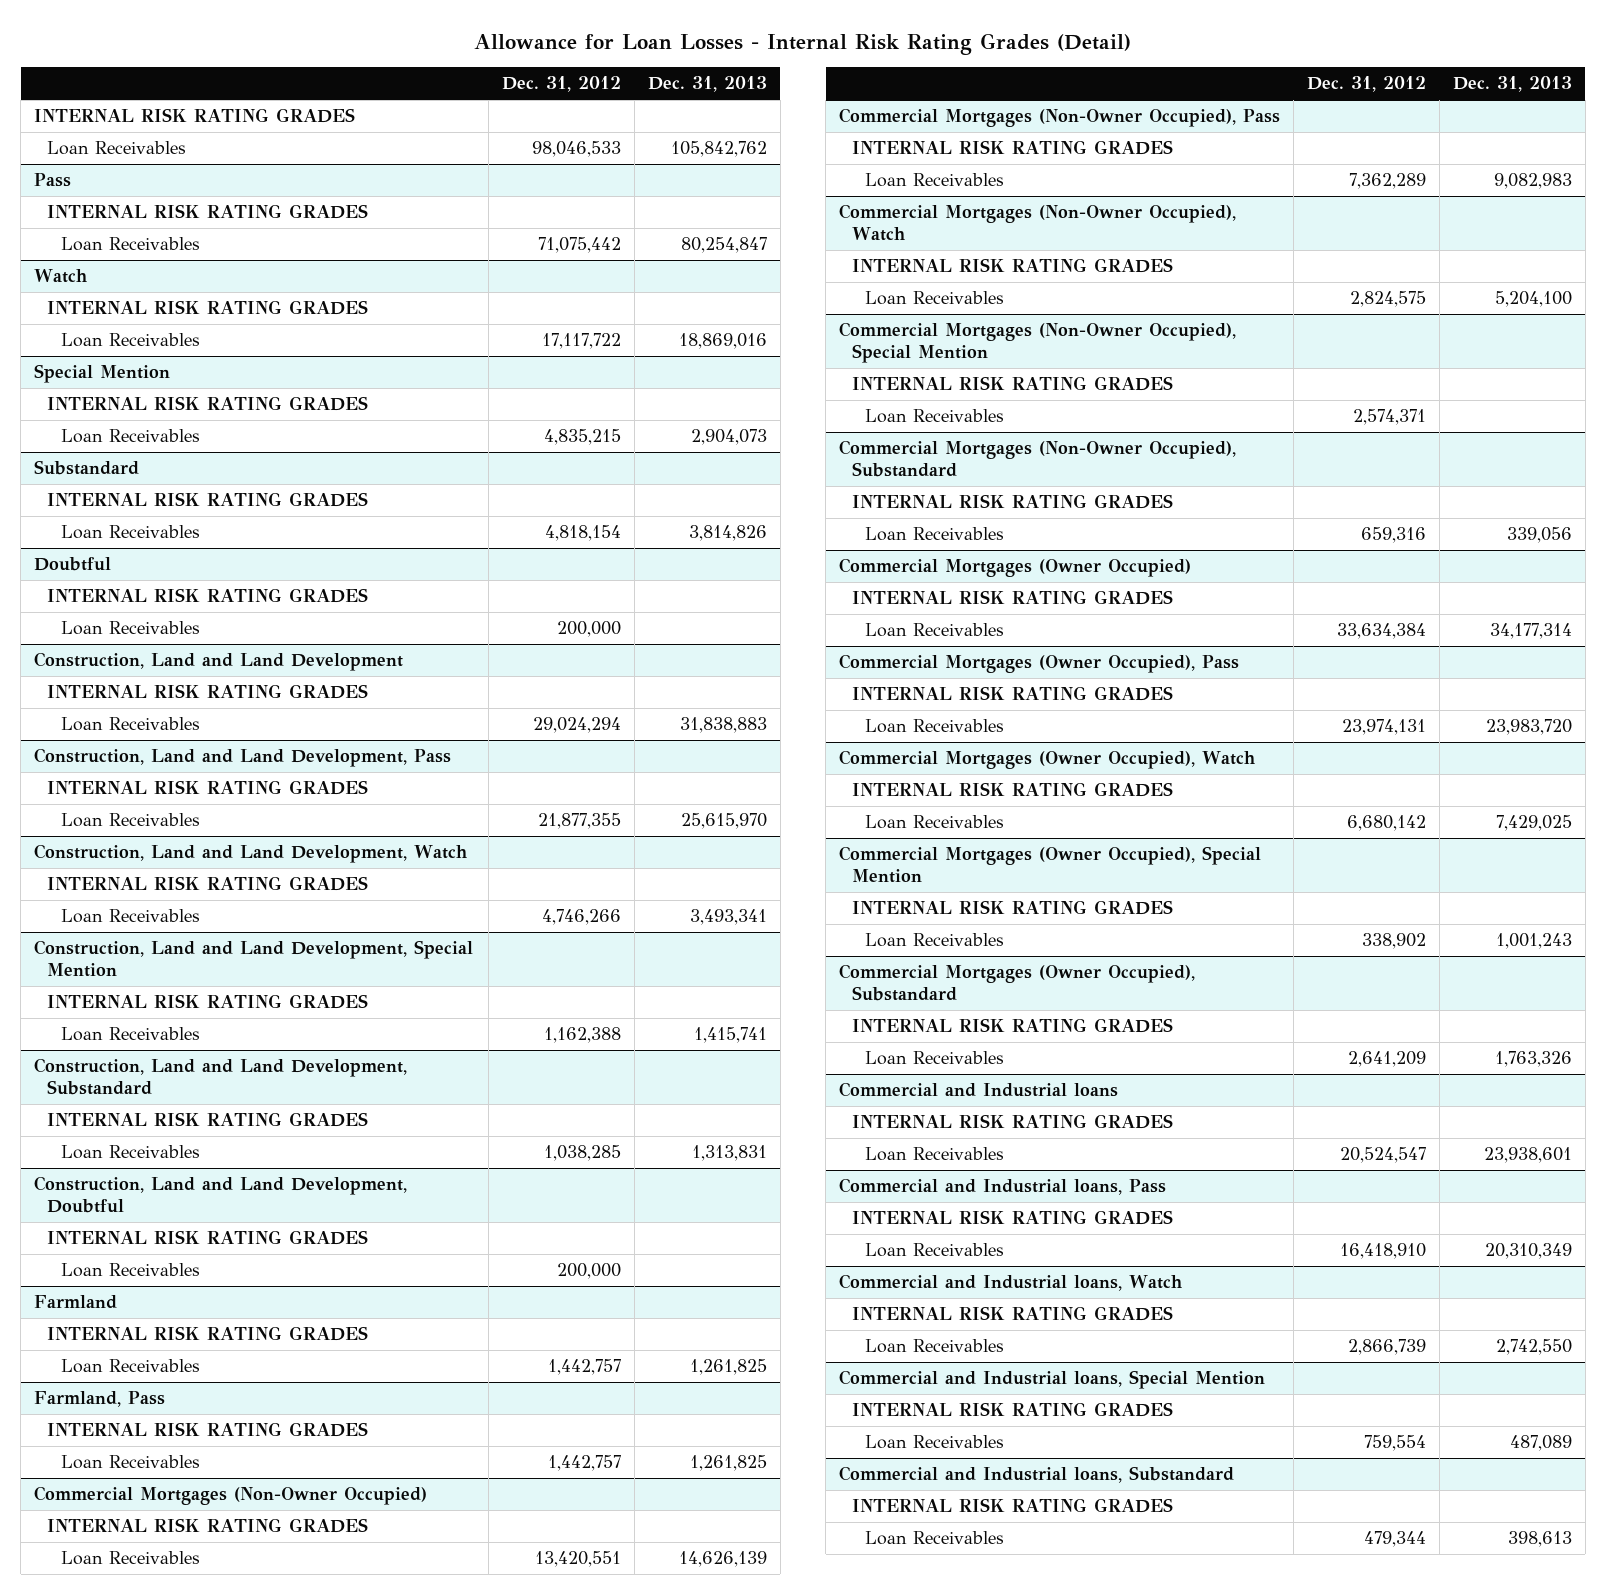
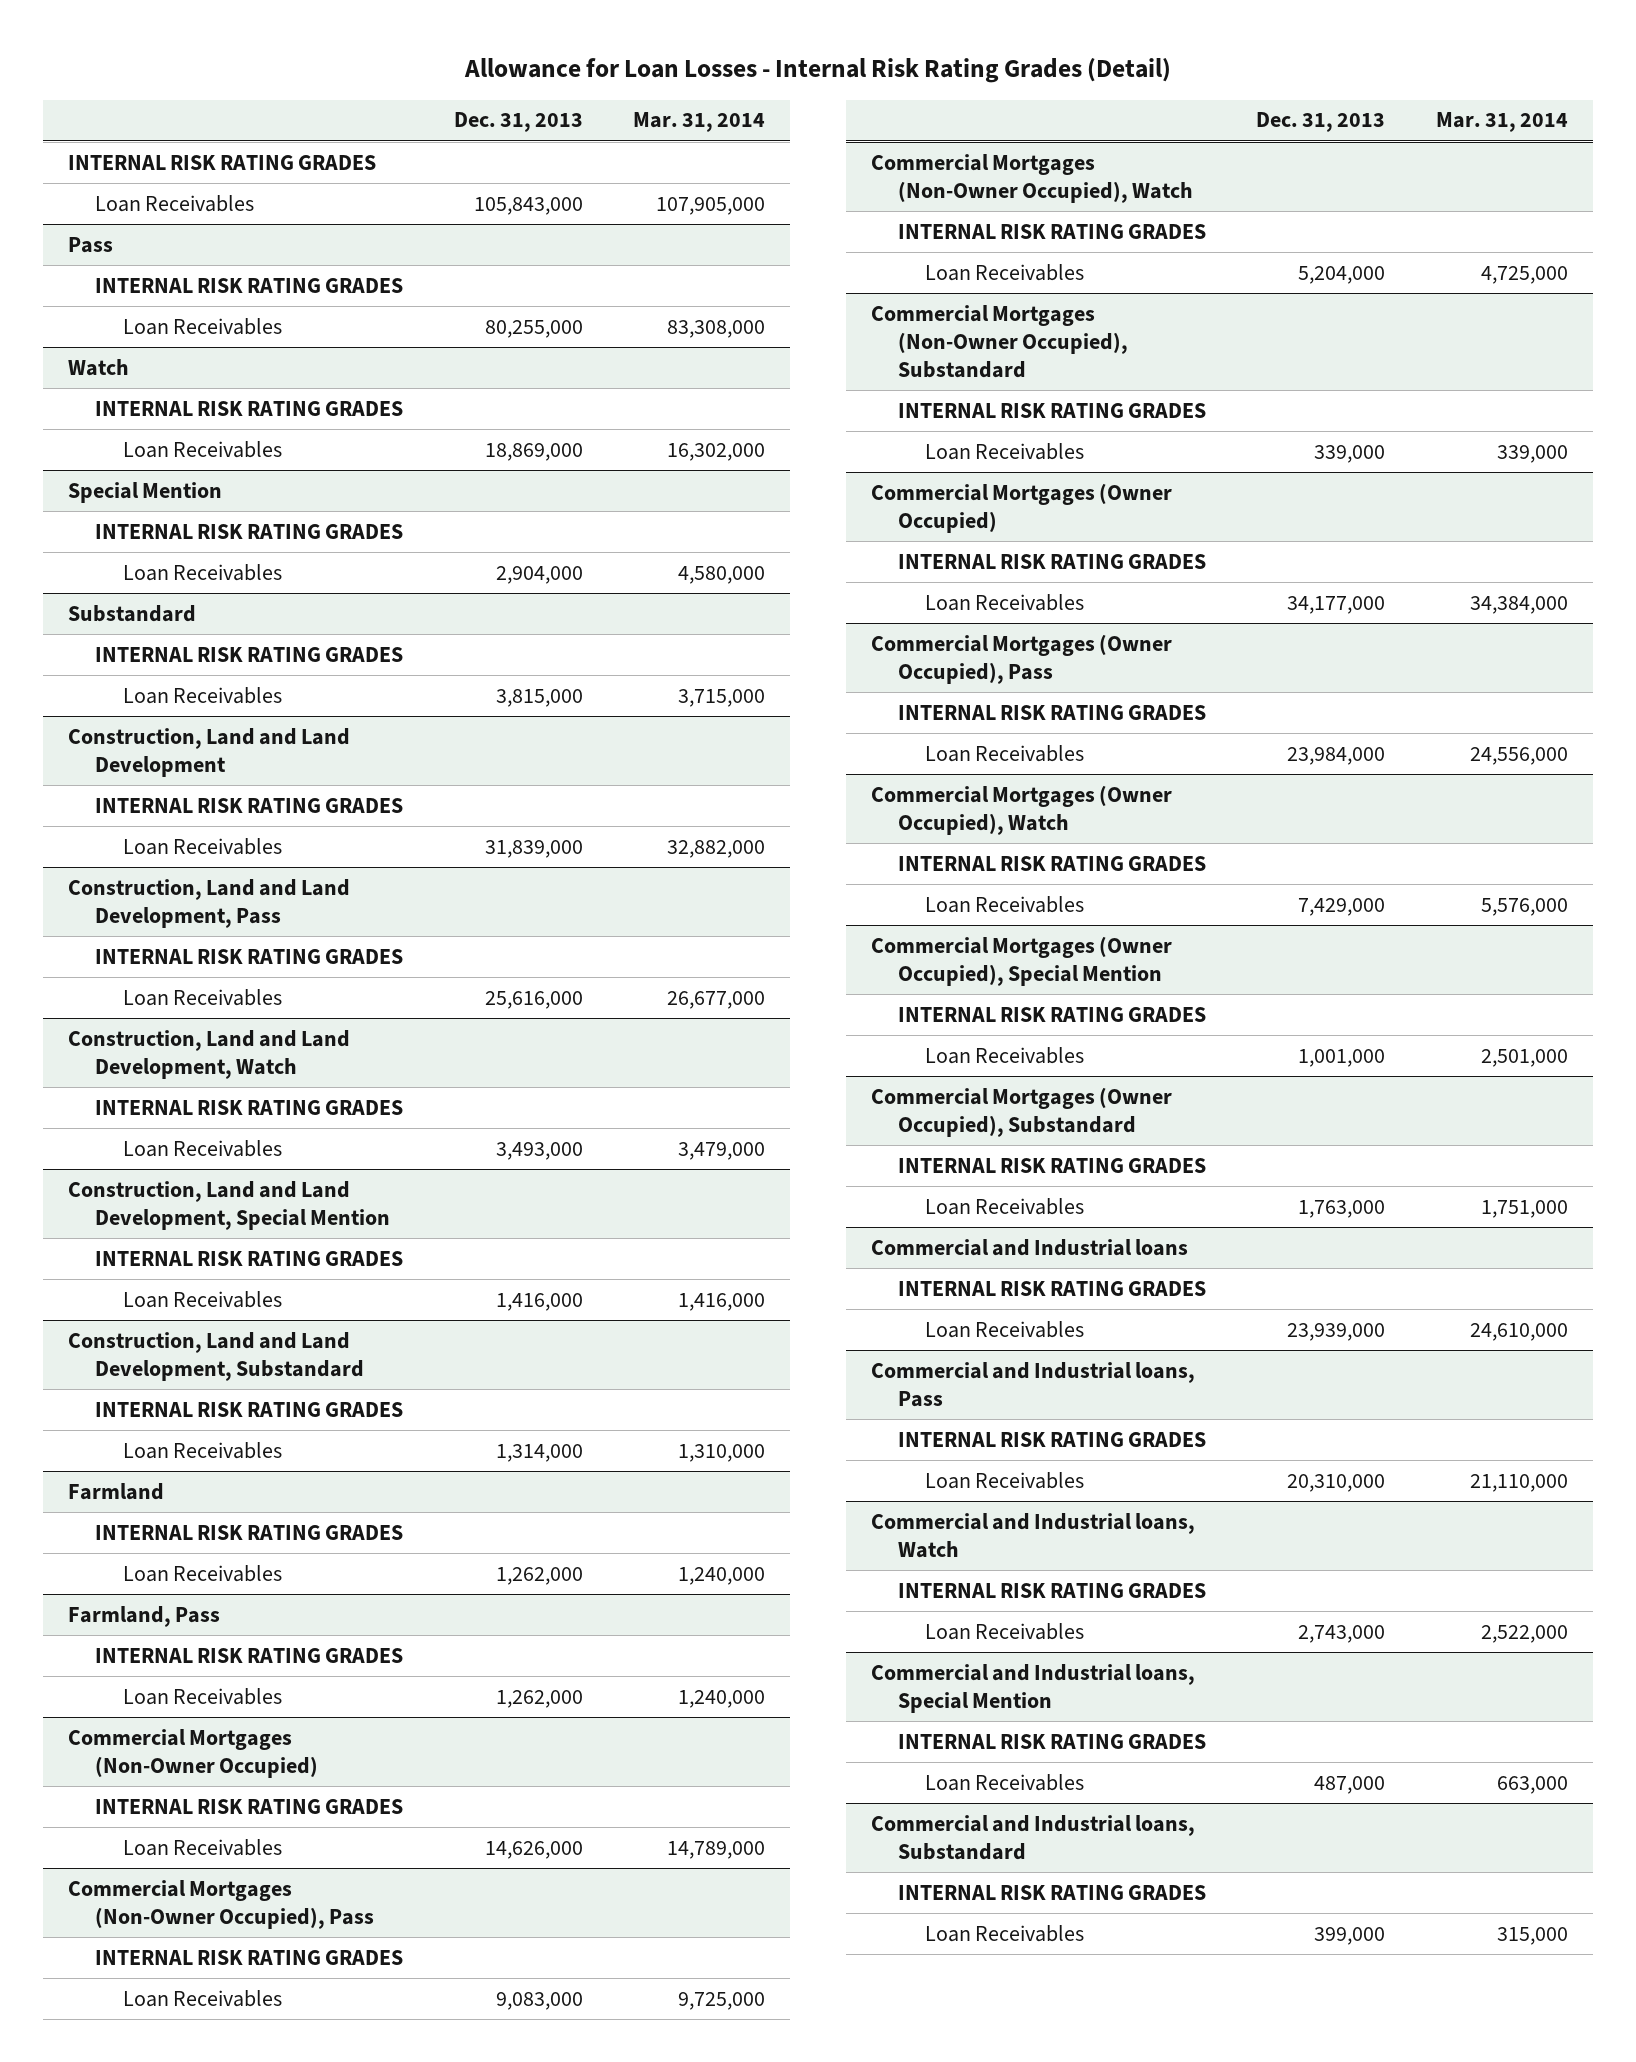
[502,76,622,93] Dec. 31, 2012 -> none
none -> [633,112,766,133] Mar. 31, 2014
[671,141,768,158] 105,842,762 -> [473,196,583,215] 105,843,000
[681,237,768,254] 80,254,847 -> [484,319,583,338] 80,255,000
[679,333,768,350] 18,869,016 -> [484,442,583,461] 18,869,000
[691,429,768,446] 2,904,073 -> [495,565,583,584] 2,904,000
[34,557,112,572] Doubtful -> none
[47,588,369,604] INTERNAL RISK RATING GRADES -> none
[60,621,200,636] Loan Receivables -> none
[689,525,768,542] 3,814,826 -> [495,688,583,707] 3,815,000
[680,717,768,734] 31,838,883 -> [484,839,583,858] 31,839,000
[681,813,768,830] 25,615,970 -> [484,990,583,1009] 25,616,000
[690,909,768,926] 3,493,341 -> [495,1141,583,1160] 3,493,000
[694,1027,768,1044] 1,415,741 -> [495,1292,583,1311] 1,416,000
[34,1176,408,1213] Construction, Land and Land Development, Doubtful -> none
[47,1230,369,1246] INTERNAL RISK RATING GRADES -> none
[60,1263,200,1278] Loan Receivables -> none
[692,1145,768,1162] 1,313,831 -> [495,1443,583,1462] 1,314,000
[690,1359,768,1376] 1,261,825 -> [495,1566,583,1585] 1,262,000
[690,1455,768,1472] 1,261,825 -> [495,1689,583,1708] 1,262,000
[679,1551,768,1568] 14,626,139 -> [484,1840,583,1859] 14,626,000
[1493,173,1572,190] 9,082,983 -> [495,1991,583,2010] 9,083,000
[839,322,1237,363] Commercial Mortgages (Non-Owner Occupied), Special Mention -> none
[852,376,1174,392] INTERNAL RISK RATING GRADES -> none
[865,409,1005,424] Loan Receivables -> none
[1494,291,1572,308] 5,204,100 -> [1298,265,1386,284] 5,204,000
[1506,527,1572,544] 339,056 -> [1314,444,1386,463] 339,000
[1489,623,1572,640] 34,177,314 -> [1287,595,1386,614] 34,177,000
[1485,719,1572,736] 23,983,720 -> [1287,746,1386,765] 23,984,000
[1495,815,1572,832] 7,429,025 -> [1298,897,1386,916] 7,429,000
[1495,933,1572,950] 1,001,243 -> [1298,1048,1386,1067] 1,001,000
[1494,1051,1572,1068] 1,763,326 -> [1298,1199,1386,1218] 1,763,000
[1483,1147,1572,1164] 23,938,601 -> [1287,1322,1386,1341] 23,939,000
[1484,1243,1572,1260] 20,310,349 -> [1287,1473,1386,1492] 20,310,000
[1495,1339,1572,1356] 2,742,550 -> [1298,1624,1386,1643] 2,743,000
[1509,1435,1572,1452] 487,089 -> [1314,1775,1386,1794] 487,000
[1507,1531,1572,1548] 398,613 -> [1314,1926,1386,1945] 399,000

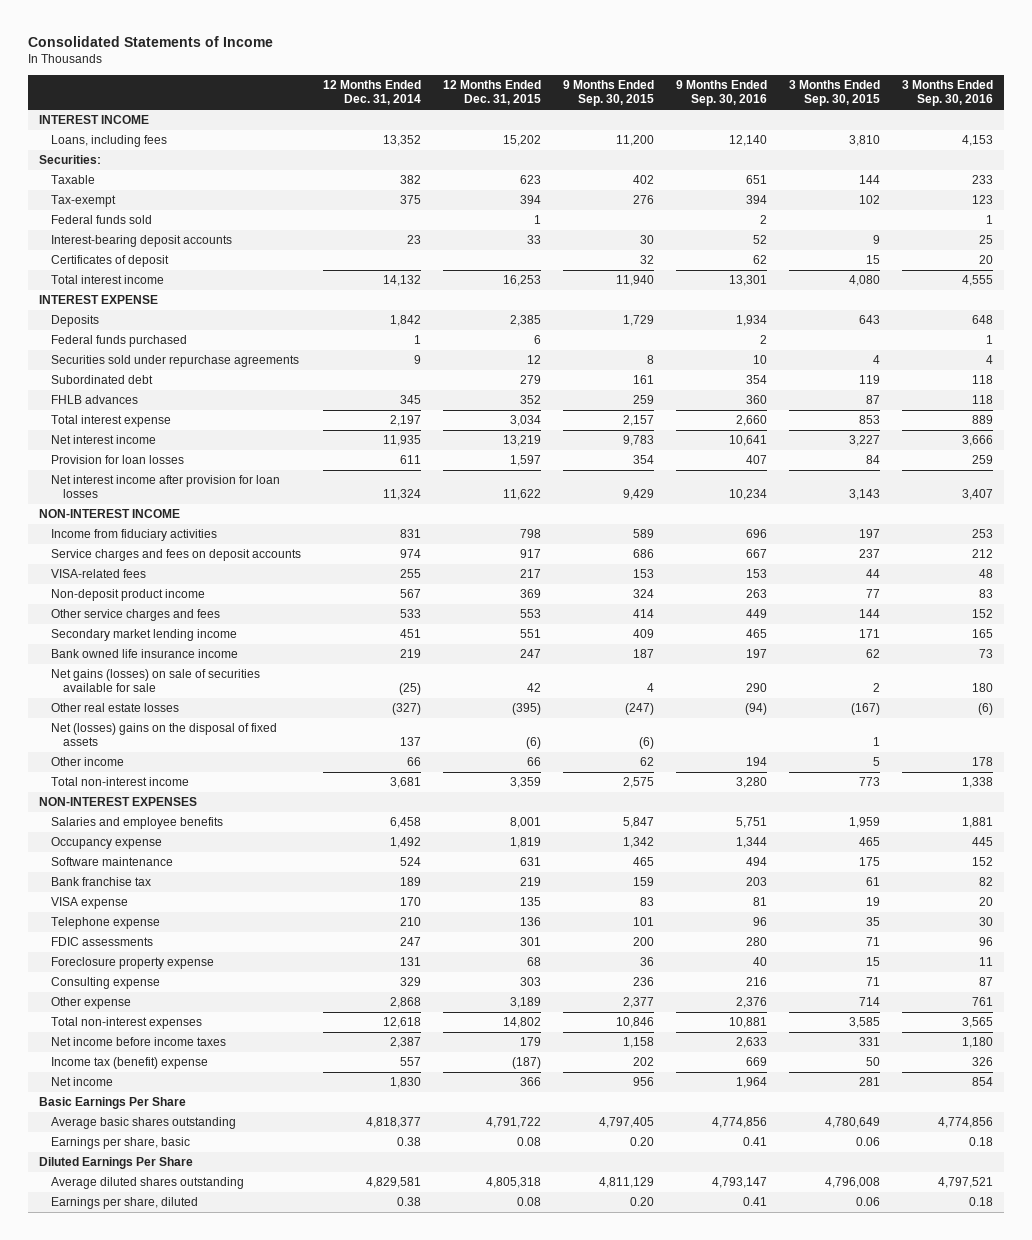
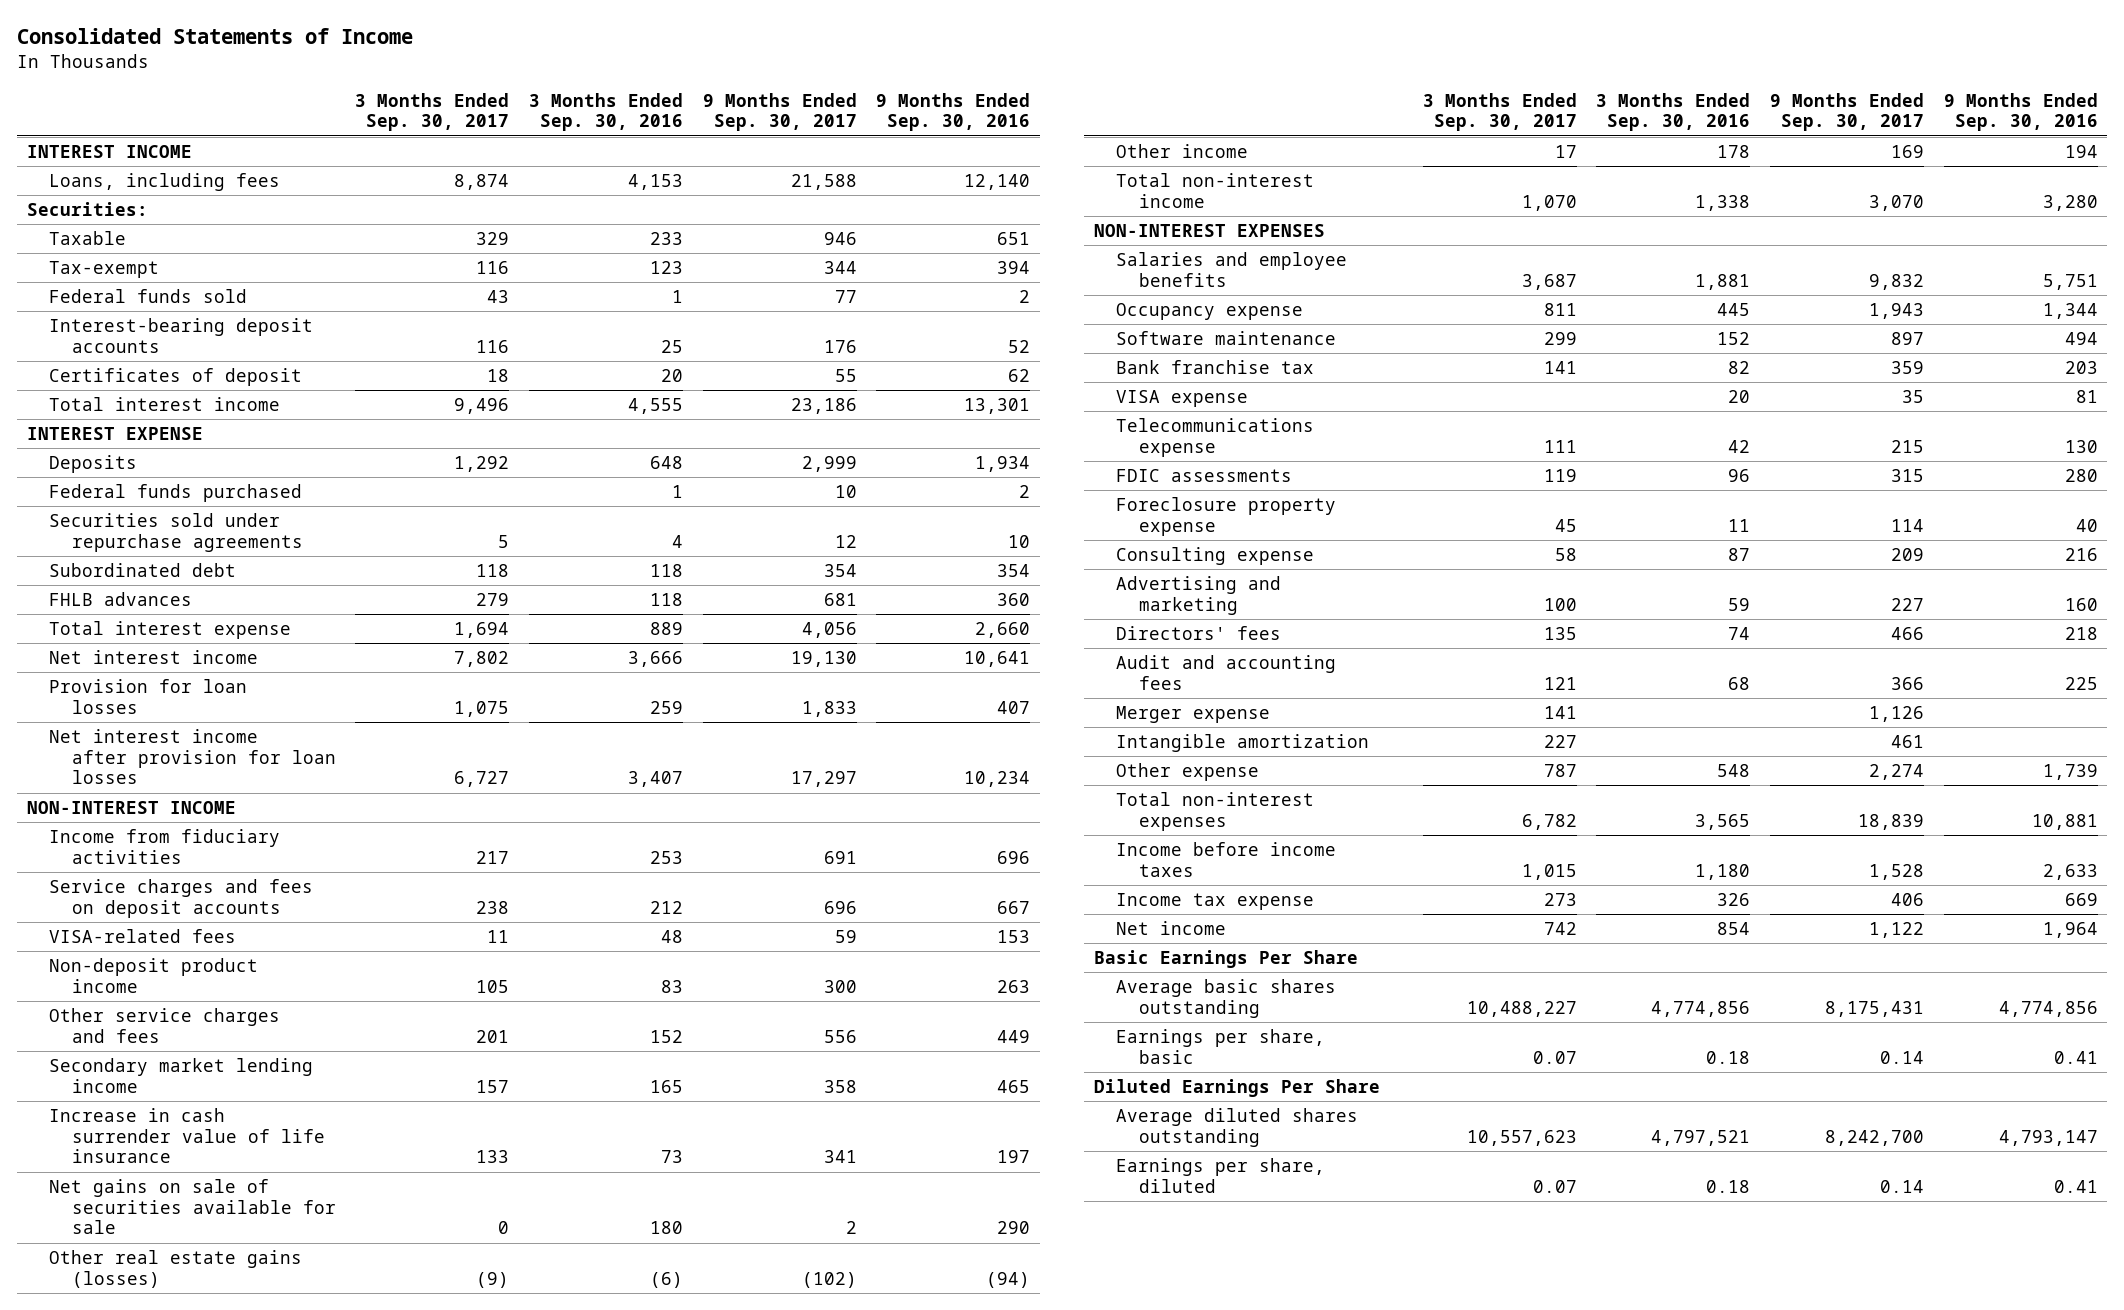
[322,80,421,106] 12 Months Ended Dec. 31, 2014 -> none
[442,80,541,106] 12 Months Ended Dec. 31, 2015 -> none
[562,80,654,107] 9 Months Ended Sep. 30, 2015 -> none
[788,80,880,107] 3 Months Ended Sep. 30, 2015 -> none
none -> [355,92,510,132] 3 Months Ended Sep. 30, 2017
none -> [702,92,857,132] 9 Months Ended Sep. 30, 2017
[50,723,277,747] Net (losses) gains on the disposal of fixed assets -> none
[50,649,238,659] Bank owned life insurance income -> [49,1107,325,1164] Increase in cash surrender value of life insurance
[50,669,260,693] Net gains (losses) on sale of securities available for sale -> [49,1178,336,1235] Net gains on sale of securities available for sale
[50,703,179,713] Other real estate losses -> [49,1249,303,1288] Other real estate gains (losses)
[50,917,160,930] Telephone expense -> [1116,417,1315,457] Telecommunications expense
[752,917,767,927] 96 -> [2064,439,2098,453] 130
[978,917,993,927] 30 -> [1728,439,1751,453] 42
none -> [1116,575,1282,615] Advertising and marketing
none -> [1116,625,1282,640] Directors' fees
none -> [1116,654,1337,690] Audit and accounting fees
none -> [1116,705,1271,723] Merger expense
none -> [1116,733,1370,752] Intangible amortization
[735,997,767,1009] 2,376 -> [2042,763,2098,780] 1,739
[971,997,993,1007] 761 -> [1717,763,1751,777] 548
[50,1037,226,1047] Net income before income taxes -> [1116,841,1337,877] Income before income taxes
[50,1057,208,1070] Income tax (benefit) expense -> [1116,892,1315,910] Income tax expense

